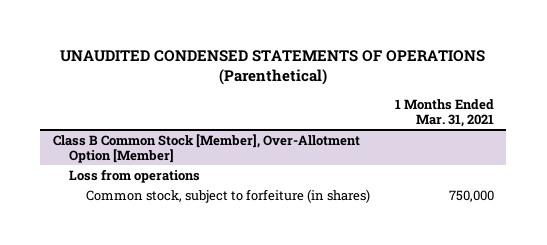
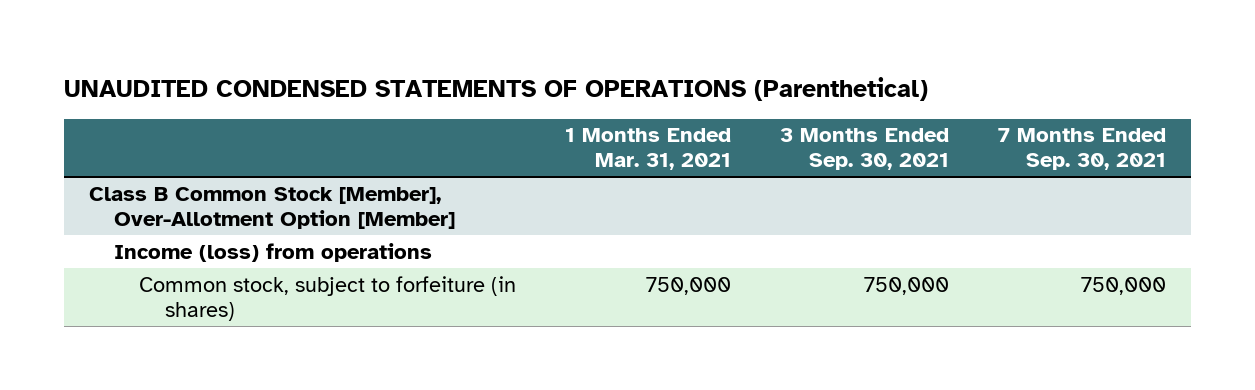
none -> [780,128,950,171] 3 Months Ended Sep. 30, 2021
none -> [998,128,1167,171] 7 Months Ended Sep. 30, 2021
[69,168,201,183] Loss from operations -> [114,242,433,262] Income (loss) from operations

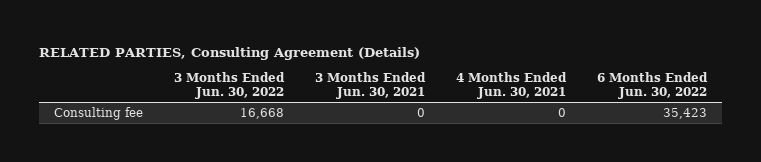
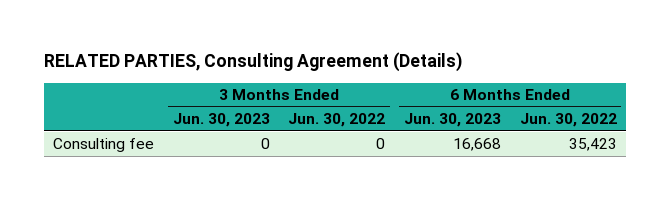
[315,71,427,100] 3 Months Ended Jun. 30, 2021 -> none
[456,71,568,100] 4 Months Ended Jun. 30, 2021 -> none
none -> [172,113,270,128] Jun. 30, 2023
none -> [403,113,501,128] Jun. 30, 2023
[240,108,285,120] 16,668 -> [376,138,386,150] 0

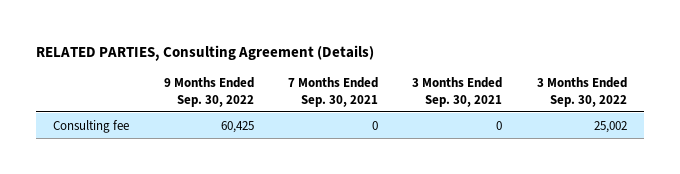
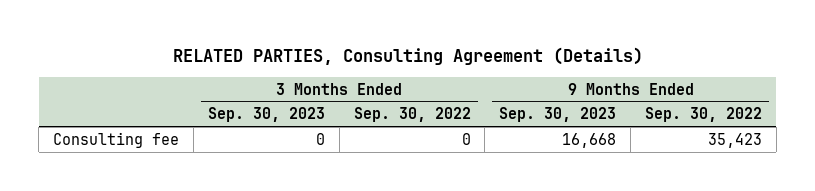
[288,76,379,107] 7 Months Ended Sep. 30, 2021 -> none
[412,76,503,107] 3 Months Ended Sep. 30, 2021 -> none
none -> [207,107,325,123] Sep. 30, 2023
none -> [499,107,617,123] Sep. 30, 2023
[220,120,254,133] 60,425 -> [707,132,762,148] 35,423
[593,120,627,133] 25,002 -> [461,132,471,145] 0

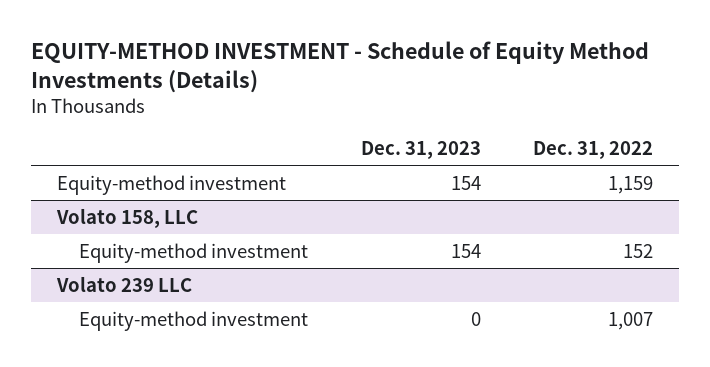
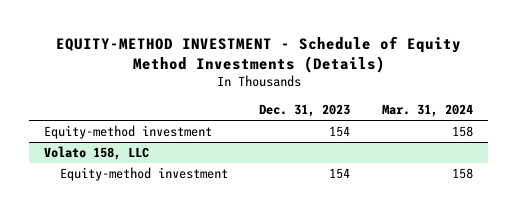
[533,141,654,160] Dec. 31, 2022 -> none
none -> [381,104,473,118] Mar. 31, 2024
[55,275,192,292] Volato 239 LLC -> none
[79,310,309,331] Equity-method investment -> none

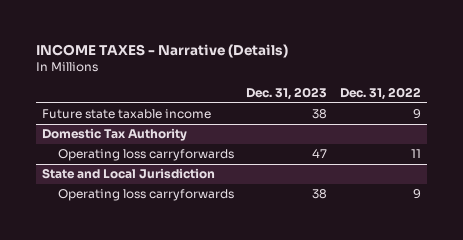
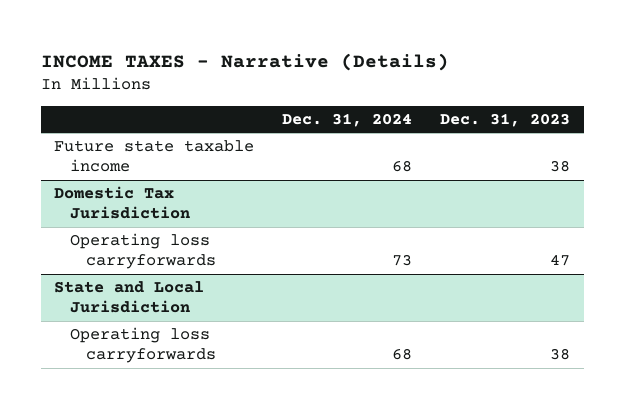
[339,86,421,100] Dec. 31, 2022 -> none
none -> [282,112,413,127] Dec. 31, 2024
[42,128,188,142] Domestic Tax Authority -> [54,186,191,220] Domestic Tax Jurisdiction

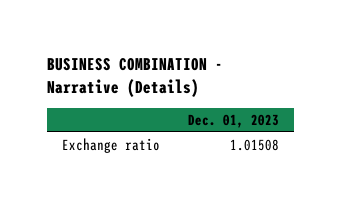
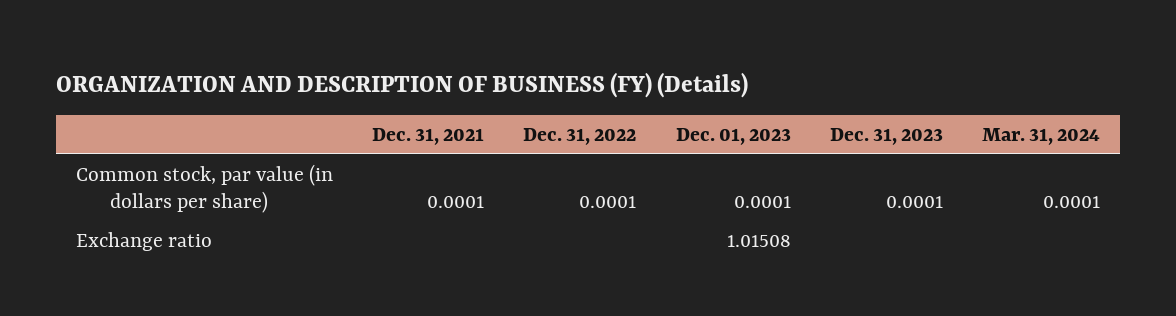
[47,58,224,97] BUSINESS COMBINATION - Narrative (Details) -> [56,72,749,99] ORGANIZATION AND DESCRIPTION OF BUSINESS (FY) (Details)
none -> [372,128,485,146] Dec. 31, 2021
none -> [523,128,637,146] Dec. 31, 2022
none -> [829,128,943,146] Dec. 31, 2023
none -> [982,128,1101,146] Mar. 31, 2024
none -> [75,163,333,214] Common stock, par value (in dollars per share)

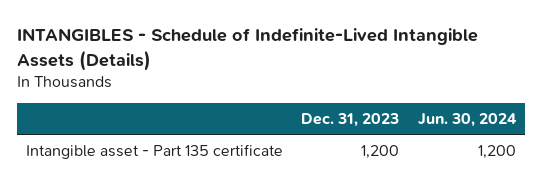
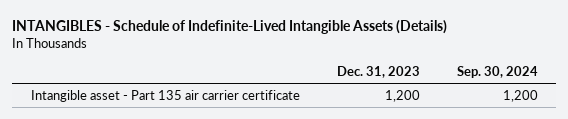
[417,112,517,127] Jun. 30, 2024 -> none
none -> [456,66,538,79] Sep. 30, 2024
[25,144,283,160] Intangible asset - Part 135 certificate -> [30,89,300,102] Intangible asset - Part 135 air carrier certificate

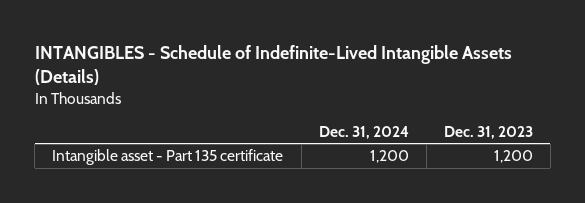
[456,66,538,79] Sep. 30, 2024 -> none
none -> [318,126,409,140] Dec. 31, 2024
[30,89,300,102] Intangible asset - Part 135 air carrier certificate -> [52,149,284,166] Intangible asset - Part 135 certificate

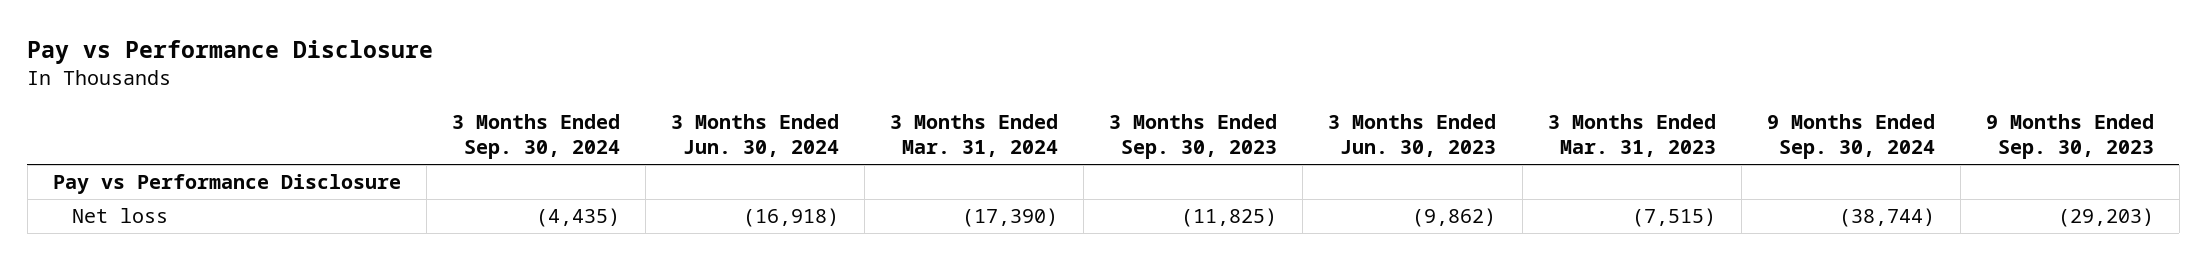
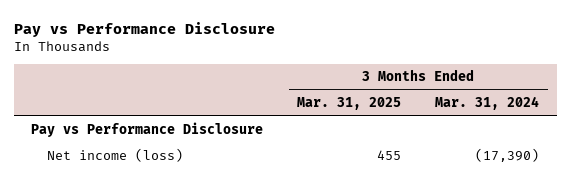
[451,113,620,160] 3 Months Ended Sep. 30, 2024 -> none
[671,113,840,158] 3 Months Ended Jun. 30, 2024 -> none
[1109,113,1278,160] 3 Months Ended Sep. 30, 2023 -> none
[1328,113,1497,158] 3 Months Ended Jun. 30, 2023 -> none
[1547,113,1716,158] 3 Months Ended Mar. 31, 2023 -> none
[1766,113,1935,160] 9 Months Ended Sep. 30, 2024 -> none
[1985,113,2154,160] 9 Months Ended Sep. 30, 2023 -> none
none -> [297,97,402,111] Mar. 31, 2025
[71,208,168,224] Net loss -> [46,148,183,163] Net income (loss)

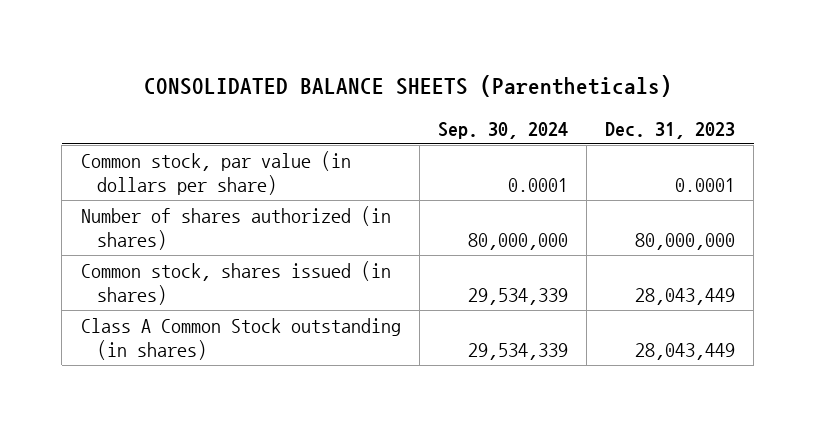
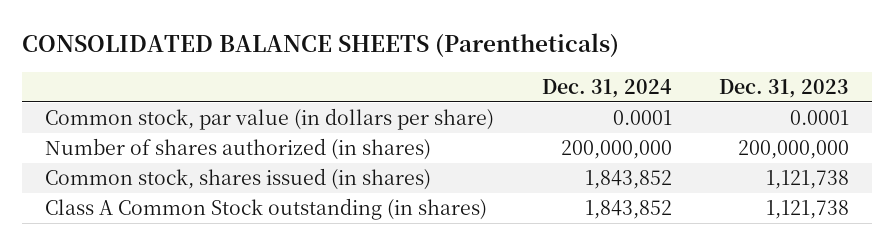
[437,122,568,140] Sep. 30, 2024 -> none
none -> [541,79,672,99] Dec. 31, 2024
[634,232,735,250] 80,000,000 -> [737,140,849,160] 200,000,000
[634,287,735,305] 28,043,449 -> [765,170,849,190] 1,121,738
[634,342,735,360] 28,043,449 -> [765,200,849,220] 1,121,738

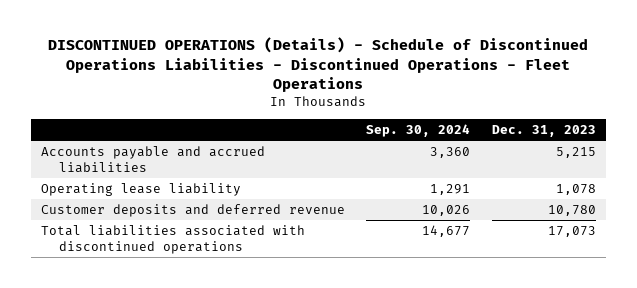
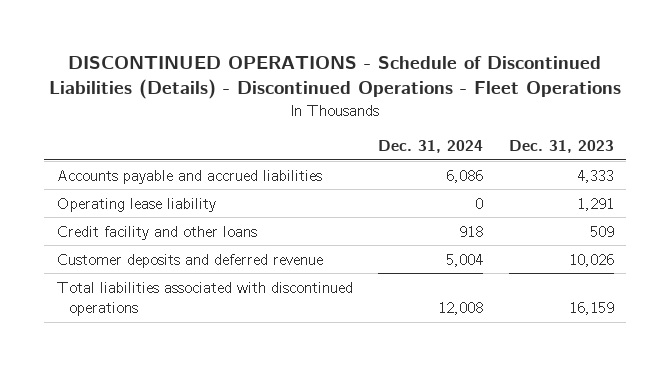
[48,37,589,93] DISCONTINUED OPERATIONS (Details) - Schedule of Discontinued Operations Liabilities - Discontinued Operations - Fleet Operations -> [49,56,622,100] DISCONTINUED OPERATIONS - Schedule of Discontinued Liabilities (Details) - Discontinued Operations - Fleet Operations
[366,124,471,138] Sep. 30, 2024 -> none
none -> [378,140,484,154] Dec. 31, 2024
[555,147,596,159] 5,215 -> [576,169,614,183] 4,333
[555,184,596,196] 1,078 -> [576,197,614,211] 1,291
none -> [57,225,258,240] Credit facility and other loans
[547,205,596,217] 10,780 -> [568,253,614,267] 10,026
[547,226,596,238] 17,073 -> [568,302,614,316] 16,159

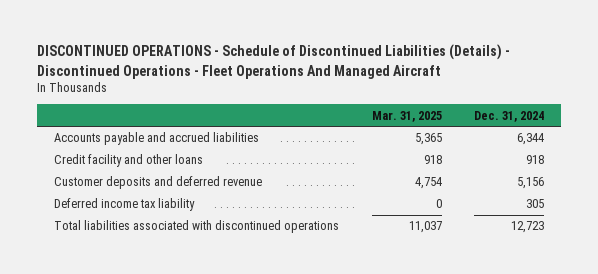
[49,56,622,100] DISCONTINUED OPERATIONS - Schedule of Discontinued Liabilities (Details) - Discontinued Operations - Fleet Operations -> [37,44,511,79] DISCONTINUED OPERATIONS - Schedule of Discontinued Liabilities (Details) - Discontinued Operations - Fleet Operations And Managed Aircraft
[508,140,614,154] Dec. 31, 2023 -> none
none -> [371,110,442,122] Mar. 31, 2025
[57,197,217,212] Operating lease liability -> none
[446,169,484,183] 6,086 -> [517,133,545,146] 6,344
[446,253,484,267] 5,004 -> [517,177,545,190] 5,156
none -> [53,198,195,212] Deferred income tax liability
[438,302,484,316] 12,008 -> [511,221,545,234] 12,723

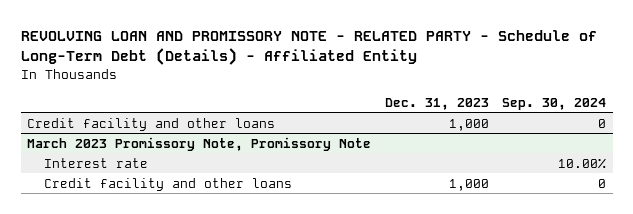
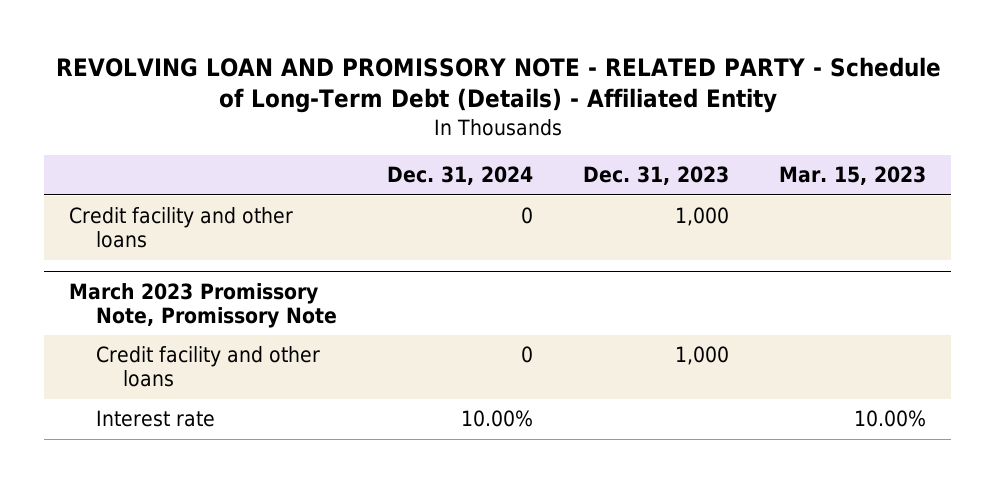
[501,97,606,110] Sep. 30, 2024 -> none
none -> [387,166,534,186] Dec. 31, 2024
none -> [779,166,927,186] Mar. 15, 2023
[43,157,148,168] Interest rate -> [96,410,216,428] Interest rate

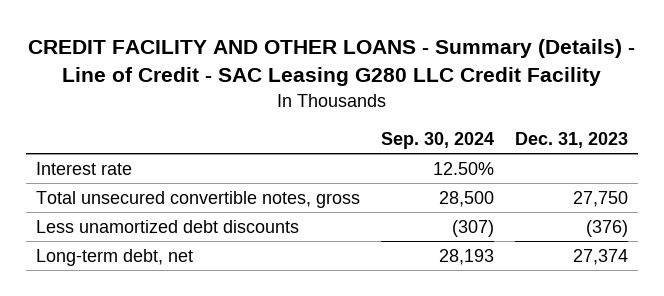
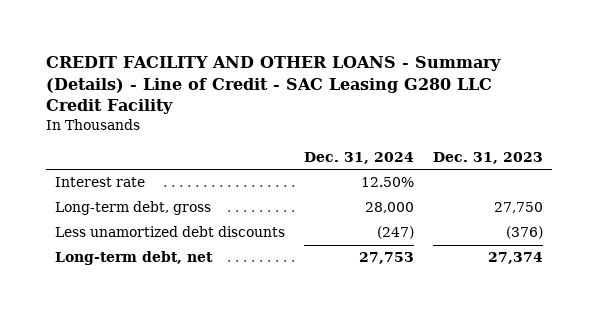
[381,132,495,150] Sep. 30, 2024 -> none
none -> [304,151,415,164] Dec. 31, 2024
[36,190,361,208] Total unsecured convertible notes, gross -> [55,201,212,216] Long-term debt, gross

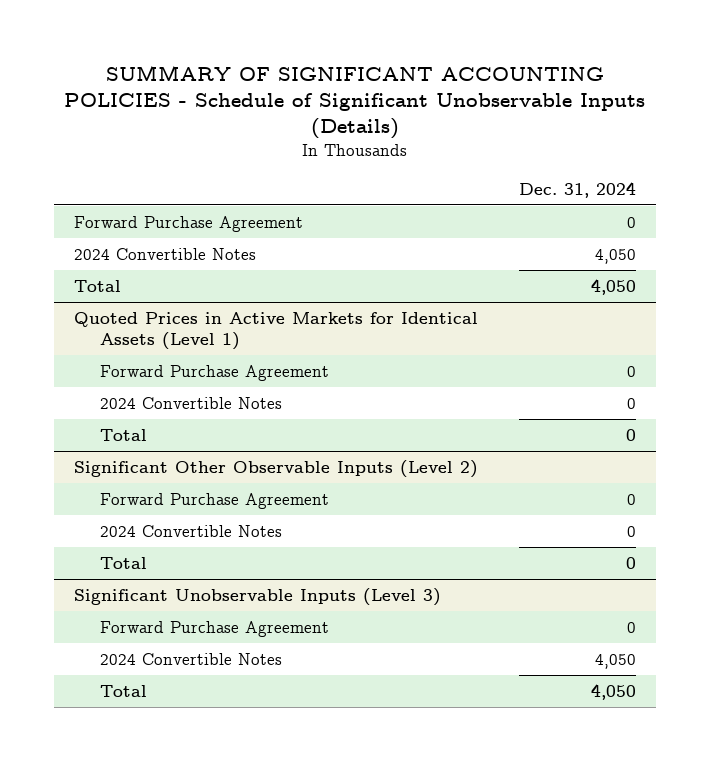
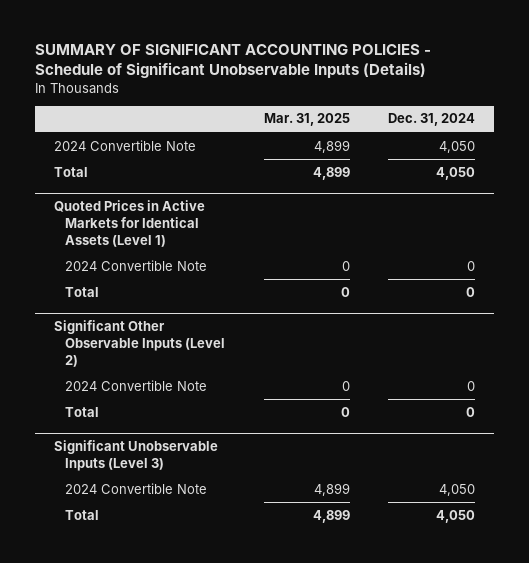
none -> [263,113,350,127] Mar. 31, 2025
[74,215,304,232] Forward Purchase Agreement -> none
[74,247,257,260] 2024 Convertible Notes -> [54,139,197,151] 2024 Convertible Note
[100,364,330,381] Forward Purchase Agreement -> none
[100,396,283,409] 2024 Convertible Notes -> [65,259,208,271] 2024 Convertible Note
[100,492,330,509] Forward Purchase Agreement -> none
[100,524,283,537] 2024 Convertible Notes -> [65,379,208,391] 2024 Convertible Note
[100,620,330,637] Forward Purchase Agreement -> none
[100,652,283,665] 2024 Convertible Notes -> [65,482,208,494] 2024 Convertible Note

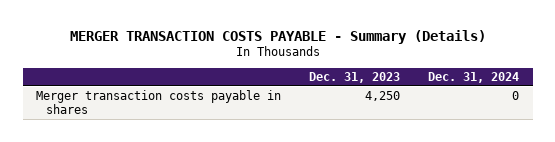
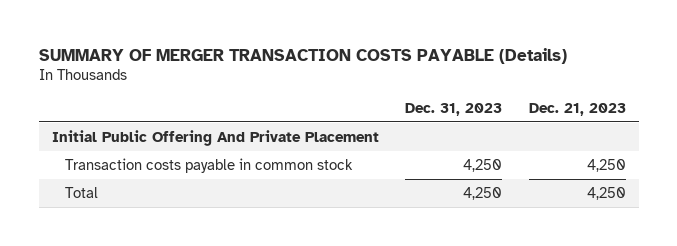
[69,29,486,44] MERGER TRANSACTION COSTS PAYABLE - Summary (Details) -> [38,47,567,64] SUMMARY OF MERGER TRANSACTION COSTS PAYABLE (Details)
[428,71,520,83] Dec. 31, 2024 -> none
none -> [528,103,626,117] Dec. 21, 2023
none -> [51,129,379,146] Initial Public Offering And Private Placement
[36,90,282,115] Merger transaction costs payable in shares -> [64,157,353,173] Transaction costs payable in common stock
none -> [64,186,98,198] Total

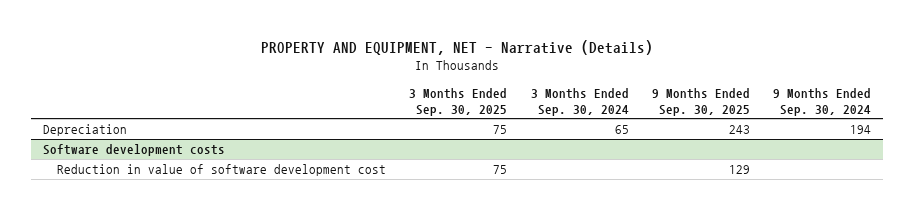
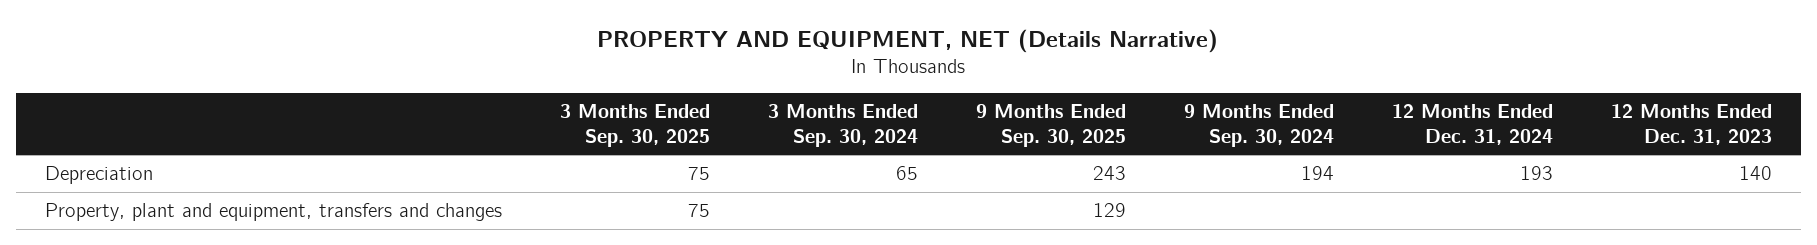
[260,39,653,55] PROPERTY AND EQUIPMENT, NET - Narrative (Details) -> [597,28,1219,53] PROPERTY AND EQUIPMENT, NET (Details Narrative)
none -> [1391,104,1553,145] 12 Months Ended Dec. 31, 2024
none -> [1610,104,1772,145] 12 Months Ended Dec. 31, 2023
[42,144,225,157] Software development costs -> none
[57,164,387,177] Reduction in value of software development cost -> [44,203,502,222] Property, plant and equipment, transfers and changes

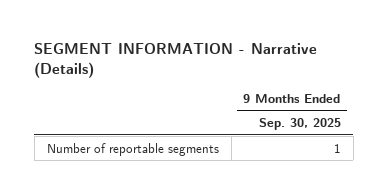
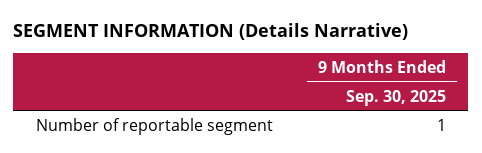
[34,43,318,78] SEGMENT INFORMATION - Narrative (Details) -> [13,23,409,41] SEGMENT INFORMATION (Details Narrative)
[46,142,219,156] Number of reportable segments -> [35,117,273,135] Number of reportable segment

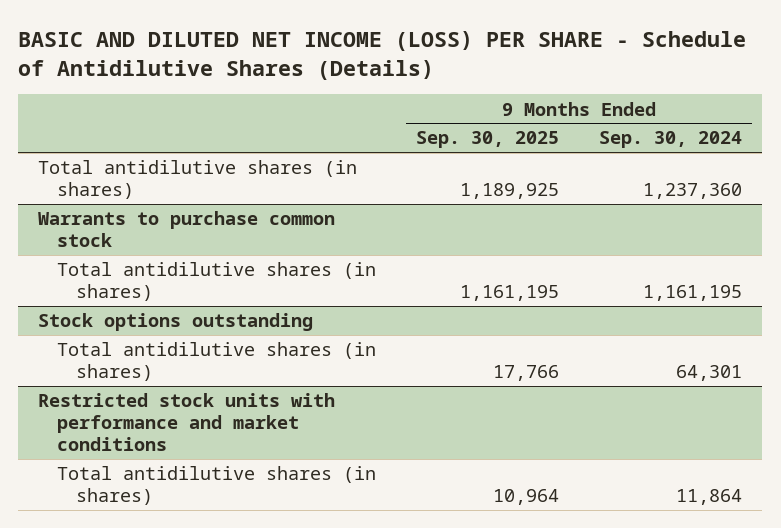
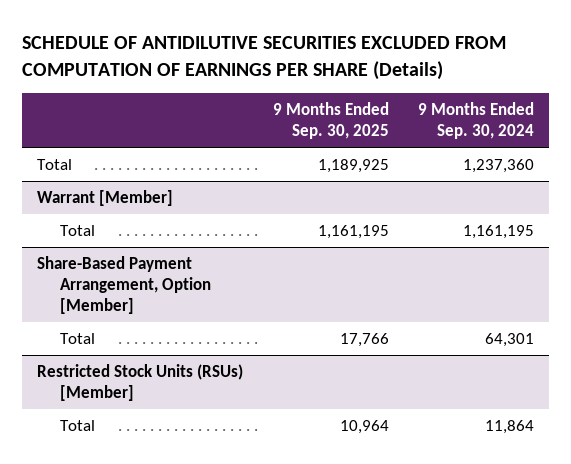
[18,31,747,80] BASIC AND DILUTED NET INCOME (LOSS) PER SHARE - Schedule of Antidilutive Shares (Details) -> [22,35,507,80] SCHEDULE OF ANTIDILUTIVE SECURITIES EXCLUDED FROM COMPUTATION OF EARNINGS PER SHARE (Details)
[38,160,358,200] Total antidilutive shares (in shares) -> [36,159,72,171] Total
[38,211,336,248] Warrants to purchase common stock -> [36,190,173,207] Warrant [Member]
[57,262,377,302] Total antidilutive shares (in shares) -> [60,225,96,237] Total
[38,313,314,332] Stock options outstanding -> [36,256,212,315] Share-Based Payment Arrangement, Option [Member]
[57,342,377,382] Total antidilutive shares (in shares) -> [60,333,96,345] Total
[38,393,336,451] Restricted stock units with performance and market conditions -> [36,364,243,402] Restricted Stock Units (RSUs) [Member]
[57,466,377,506] Total antidilutive shares (in shares) -> [60,420,96,432] Total

